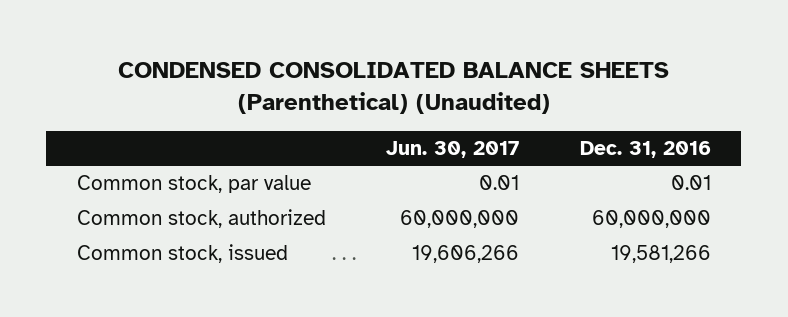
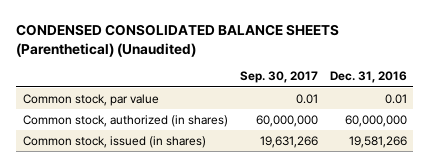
[386,140,520,158] Jun. 30, 2017 -> none
none -> [239,71,318,84] Sep. 30, 2017
[76,209,326,229] Common stock, authorized -> [22,114,228,127] Common stock, authorized (in shares)
[76,244,288,264] Common stock, issued -> [22,135,206,148] Common stock, issued (in shares)

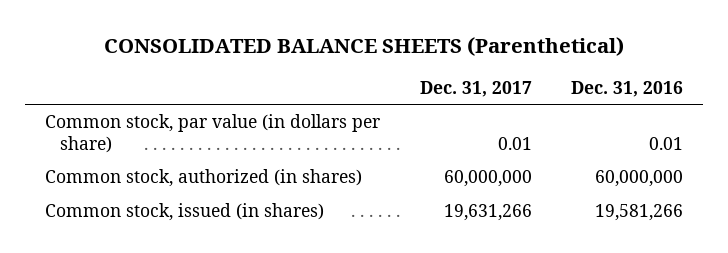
[16,24,340,57] CONDENSED CONSOLIDATED BALANCE SHEETS (Parenthetical) (Unaudited) -> [104,36,625,56] CONSOLIDATED BALANCE SHEETS (Parenthetical)
[239,71,318,84] Sep. 30, 2017 -> none
none -> [419,80,532,97] Dec. 31, 2017
[22,93,159,106] Common stock, par value -> [45,114,381,153] Common stock, par value (in dollars per share)

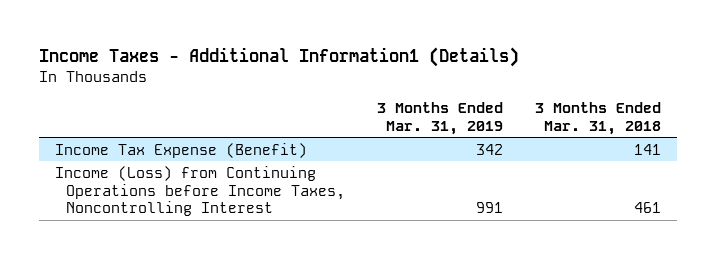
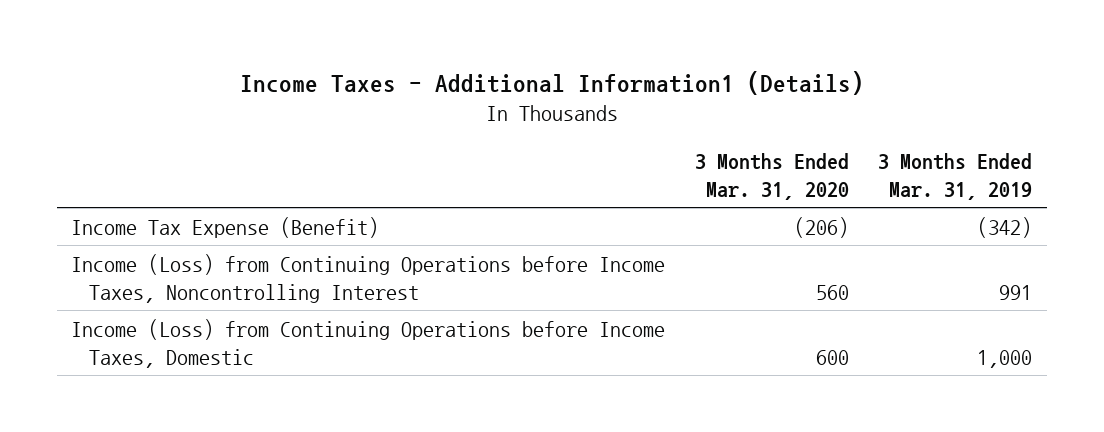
[534,101,661,135] 3 Months Ended Mar. 31, 2018 -> none
none -> [694,152,849,200] 3 Months Ended Mar. 31, 2020
[476,143,504,155] 342 -> [977,216,1033,238] (342)
none -> [71,318,666,368] Income (Loss) from Continuing Operations before Income Taxes, Domestic

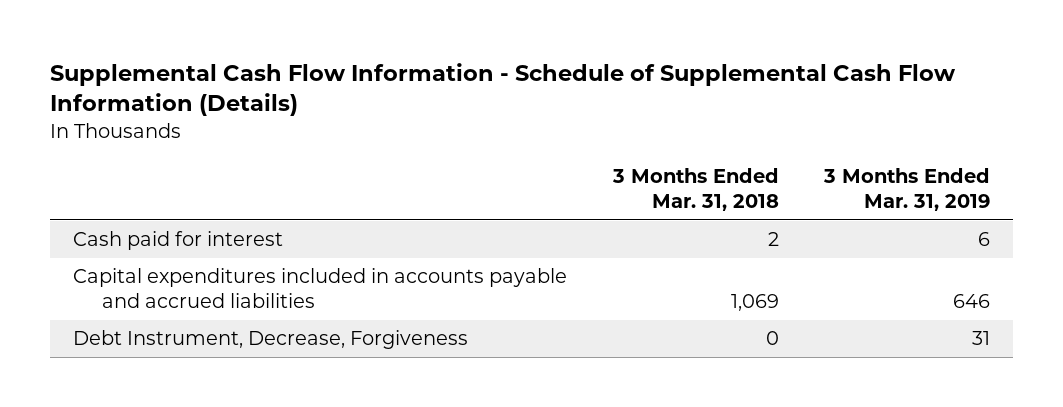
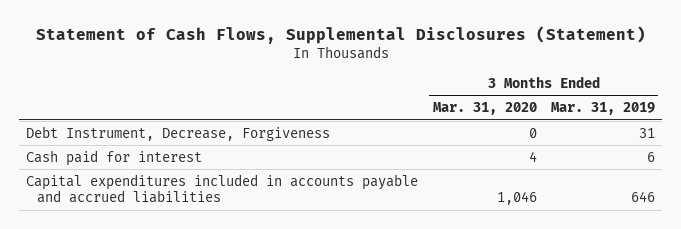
[50,62,957,117] Supplemental Cash Flow Information - Schedule of Supplemental Cash Flow Information (Details) -> [35,26,646,45] Statement of Cash Flows, Supplemental Disclosures (Statement)
[611,168,779,212] 3 Months Ended Mar. 31, 2018 -> none
none -> [432,102,537,116] Mar. 31, 2020
[73,330,469,350] Debt Instrument, Decrease, Forgiveness -> [26,125,331,141] Debt Instrument, Decrease, Forgiveness

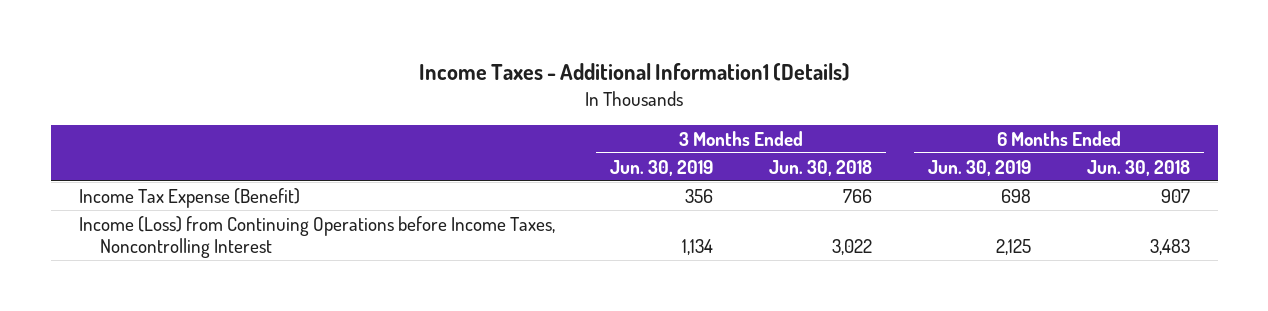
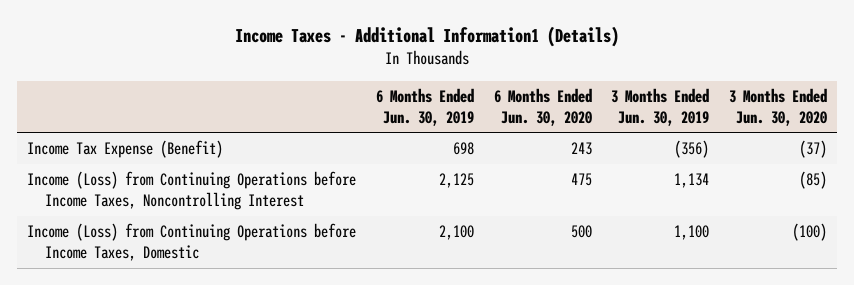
[769,159,873,176] Jun. 30, 2018 -> none
[1086,159,1190,176] Jun. 30, 2018 -> none
none -> [493,87,592,126] 6 Months Ended Jun. 30, 2020
none -> [729,87,828,126] 3 Months Ended Jun. 30, 2020
[685,188,714,203] 356 -> [674,139,710,158] (356)
none -> [26,222,356,262] Income (Loss) from Continuing Operations before Income Taxes, Domestic

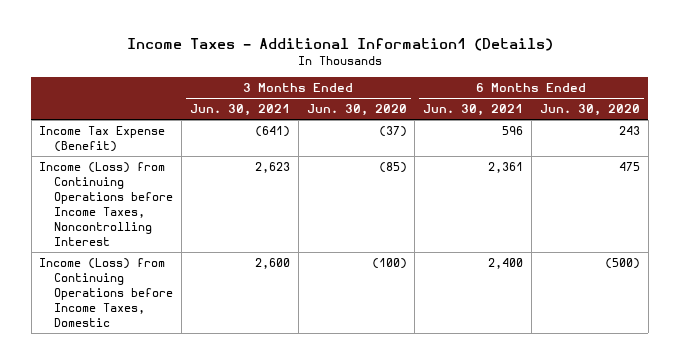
[375,87,474,126] 6 Months Ended Jun. 30, 2019 -> none
[611,87,710,126] 3 Months Ended Jun. 30, 2019 -> none
none -> [189,104,290,117] Jun. 30, 2021
none -> [423,104,524,117] Jun. 30, 2021
[570,224,592,238] 500 -> [604,258,640,270] (500)

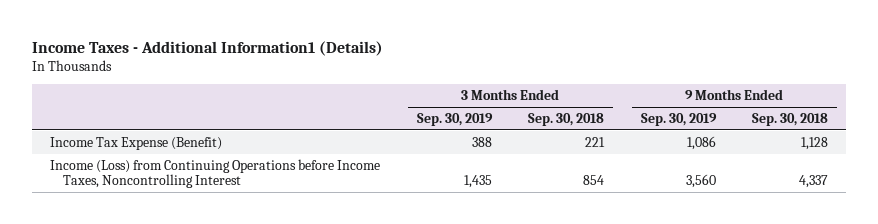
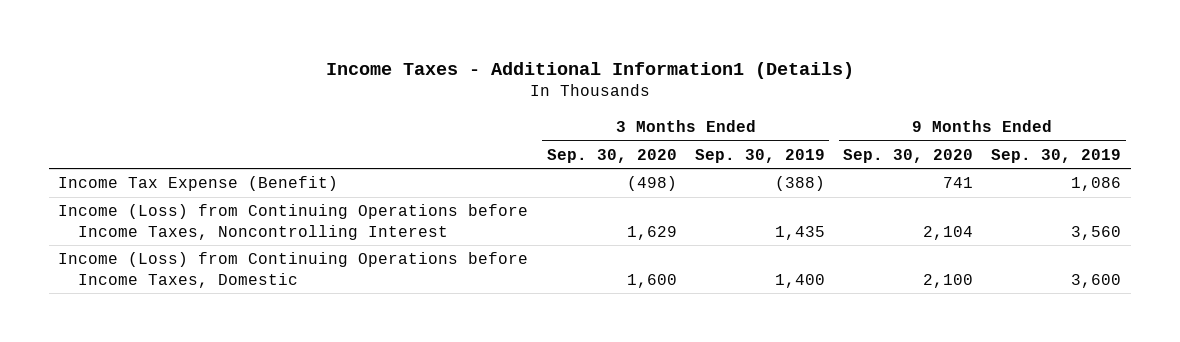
[528,113,605,127] Sep. 30, 2018 -> none
[752,113,829,127] Sep. 30, 2018 -> none
none -> [546,148,677,163] Sep. 30, 2020
none -> [843,148,974,163] Sep. 30, 2020
[471,136,492,147] 388 -> [774,176,825,192] (388)
none -> [58,252,529,288] Income (Loss) from Continuing Operations before Income Taxes, Domestic

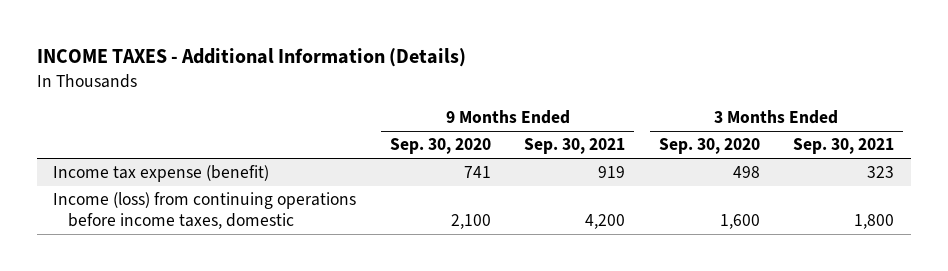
[325,61,854,79] Income Taxes - Additional Information1 (Details) -> [36,48,466,68] INCOME TAXES - Additional Information (Details)
[694,148,825,163] Sep. 30, 2019 -> none
[991,148,1122,163] Sep. 30, 2019 -> none
none -> [524,138,626,155] Sep. 30, 2021
none -> [793,138,895,155] Sep. 30, 2021
[58,204,529,240] Income (Loss) from Continuing Operations before Income Taxes, Noncontrolling Interest -> none
[58,176,339,192] Income Tax Expense (Benefit) -> [53,165,270,183] Income tax expense (benefit)
[626,176,677,192] (498) -> [732,166,760,179] 498
[58,252,529,288] Income (Loss) from Continuing Operations before Income Taxes, Domestic -> [53,192,357,230] Income (loss) from continuing operations before income taxes, domestic

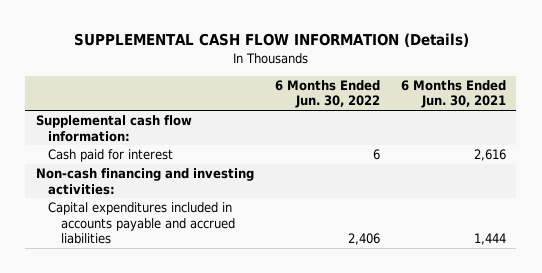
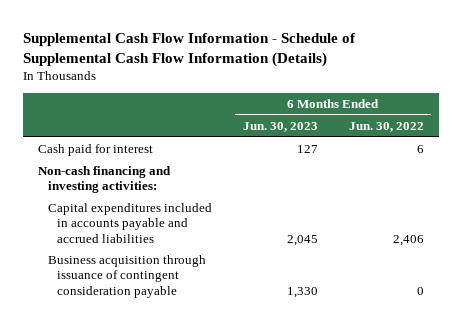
[73,33,469,48] SUPPLEMENTAL CASH FLOW INFORMATION (Details) -> [22,32,356,67] Supplemental Cash Flow Information - Schedule of Supplemental Cash Flow Information (Details)
[400,79,506,109] 6 Months Ended Jun. 30, 2021 -> none
none -> [242,122,318,133] Jun. 30, 2023
[35,115,192,142] Supplemental cash flow information: -> none
none -> [47,255,206,298] Business acquisition through issuance of contingent consideration payable

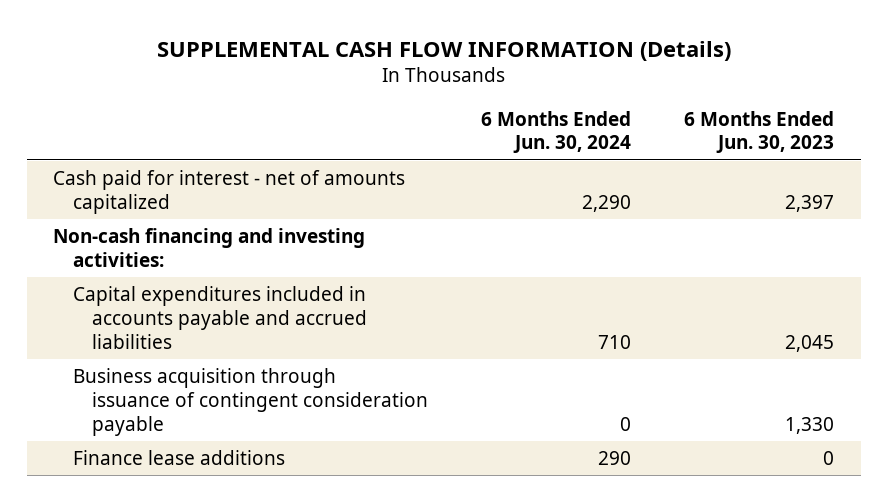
[22,32,356,67] Supplemental Cash Flow Information - Schedule of Supplemental Cash Flow Information (Details) -> [156,40,731,61] SUPPLEMENTAL CASH FLOW INFORMATION (Details)
[348,122,424,133] Jun. 30, 2022 -> none
none -> [481,110,632,154] 6 Months Ended Jun. 30, 2024
[38,144,154,157] Cash paid for interest -> [53,170,406,214] Cash paid for interest - net of amounts capitalized
[296,145,318,154] 127 -> [785,194,835,212] 2,397
none -> [72,450,285,466] Finance lease additions

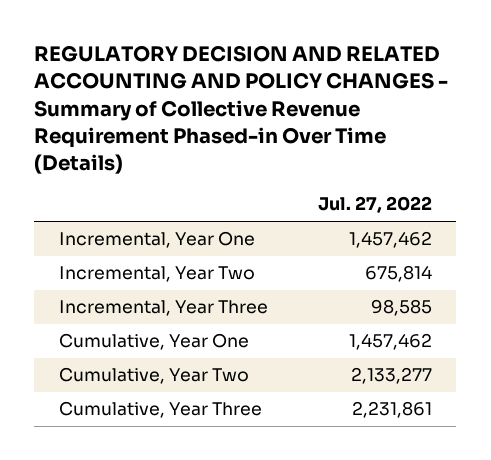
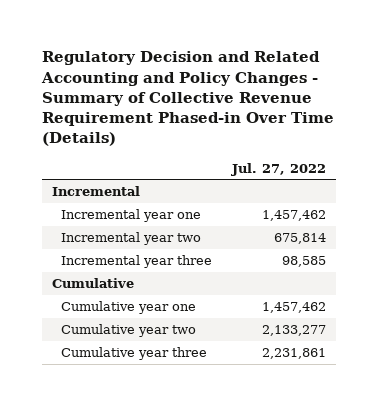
[34,45,449,174] REGULATORY DECISION AND RELATED ACCOUNTING AND POLICY CHANGES - Summary of Collective Revenue Requirement Phased-in Over Time (Details) -> [40,51,334,147] Regulatory Decision and Related Accounting and Policy Changes - Summary of Collective Revenue Requirement Phased-in Over Time (Details)
none -> [51,186,140,197] Incremental
[58,231,255,249] Incremental, Year One -> [61,209,202,223] Incremental year one
[58,266,255,283] Incremental, Year Two -> [61,232,202,246] Incremental year two
[58,300,268,317] Incremental, Year Three -> [61,255,213,269] Incremental year three
none -> [51,278,134,289] Cumulative
[58,333,249,351] Cumulative, Year One -> [61,301,197,315] Cumulative year one
[58,367,249,385] Cumulative, Year Two -> [61,324,197,338] Cumulative year two
[58,401,262,419] Cumulative, Year Three -> [61,347,208,361] Cumulative year three

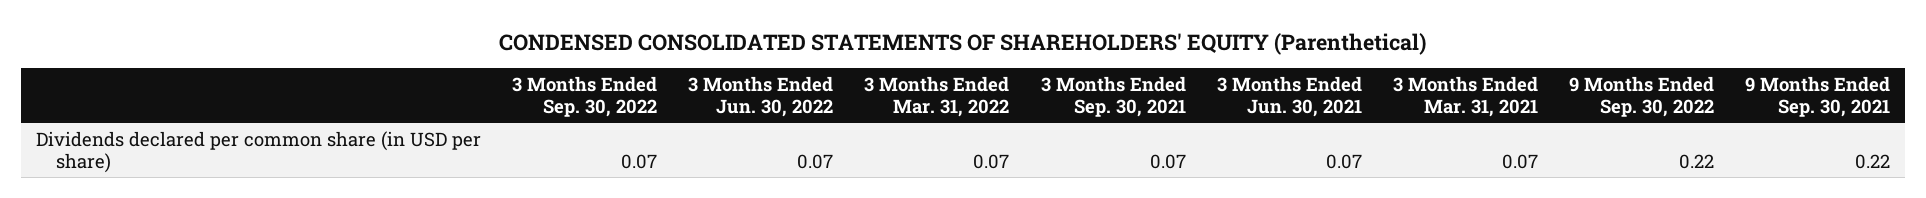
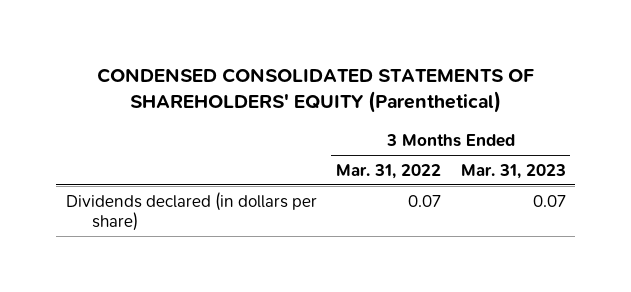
[512,75,658,117] 3 Months Ended Sep. 30, 2022 -> none
[688,75,834,117] 3 Months Ended Jun. 30, 2022 -> none
[1040,75,1186,117] 3 Months Ended Sep. 30, 2021 -> none
[1216,75,1362,117] 3 Months Ended Jun. 30, 2021 -> none
[1392,75,1538,117] 3 Months Ended Mar. 31, 2021 -> none
[1568,75,1714,117] 9 Months Ended Sep. 30, 2022 -> none
[1744,75,1890,117] 9 Months Ended Sep. 30, 2021 -> none
none -> [460,163,566,179] Mar. 31, 2023
[36,130,482,173] Dividends declared per common share (in USD per share) -> [65,191,317,231] Dividends declared (in dollars per share)

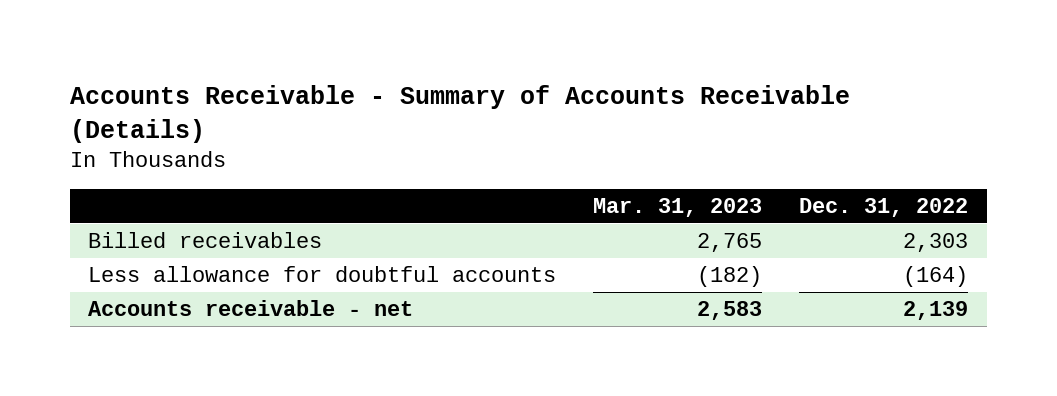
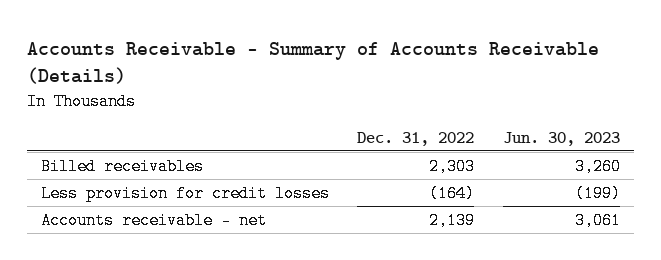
[593,197,763,217] Mar. 31, 2023 -> none
none -> [502,131,620,146] Jun. 30, 2023
[88,266,557,283] Less allowance for doubtful accounts -> [41,184,331,202] Less provision for credit losses

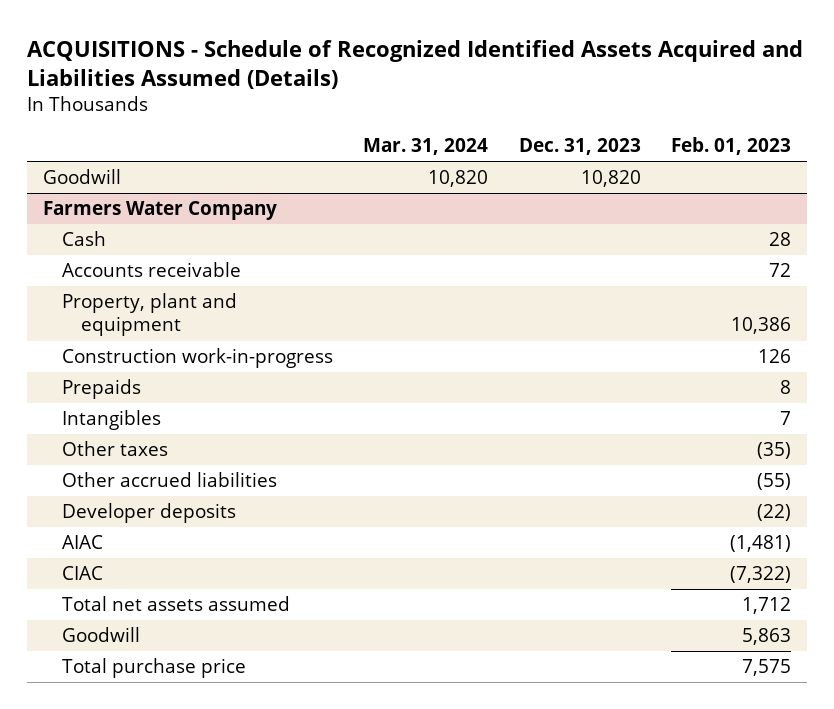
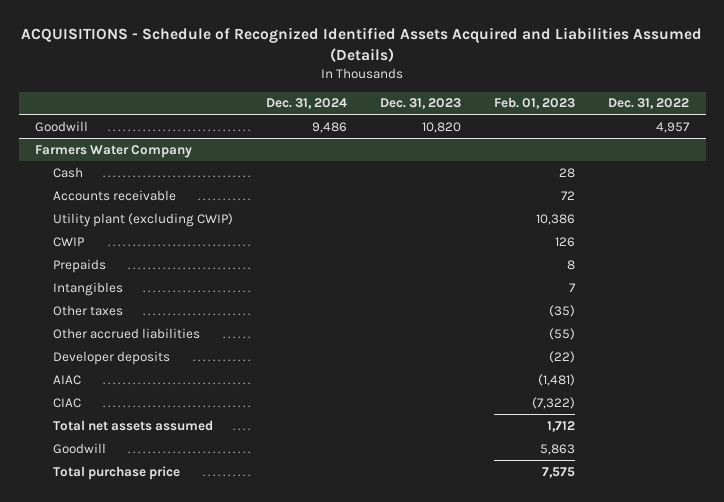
[363,138,489,156] Mar. 31, 2024 -> none
none -> [266,98,348,110] Dec. 31, 2024
none -> [608,98,690,110] Dec. 31, 2022
[61,293,237,337] Property, plant and equipment -> [53,212,234,227] Utility plant (excluding CWIP)
[61,348,333,369] Construction work-in-progress -> [53,236,85,247] CWIP

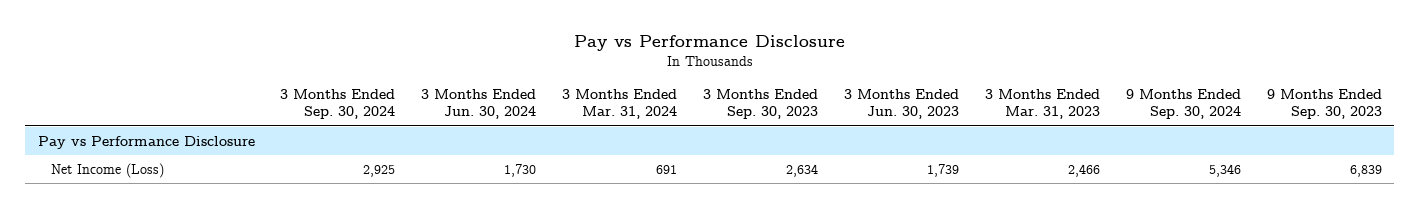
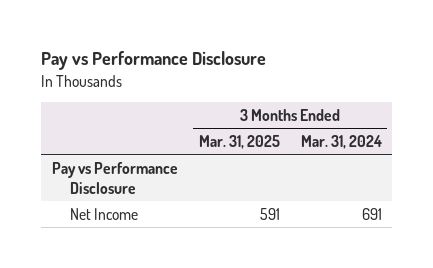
[280,88,396,120] 3 Months Ended Sep. 30, 2024 -> none
[421,88,537,120] 3 Months Ended Jun. 30, 2024 -> none
[703,88,819,120] 3 Months Ended Sep. 30, 2023 -> none
[843,88,959,120] 3 Months Ended Jun. 30, 2023 -> none
[984,88,1100,120] 3 Months Ended Mar. 31, 2023 -> none
[1125,88,1241,120] 9 Months Ended Sep. 30, 2024 -> none
[1266,88,1382,120] 9 Months Ended Sep. 30, 2023 -> none
none -> [198,134,280,149] Mar. 31, 2025
[51,162,165,178] Net Income (Loss) -> [69,207,138,220] Net Income

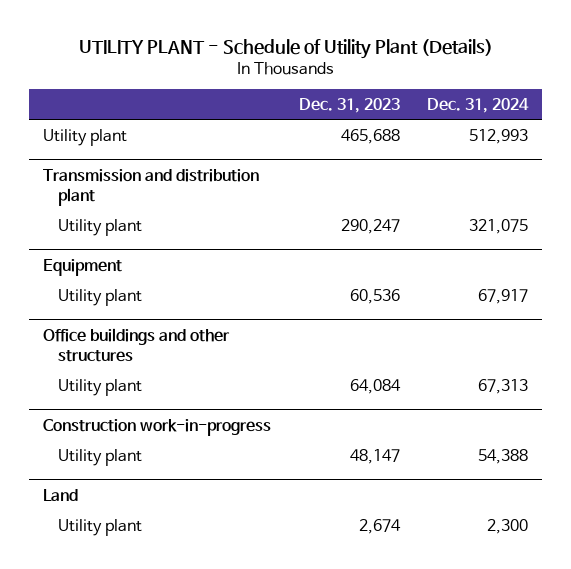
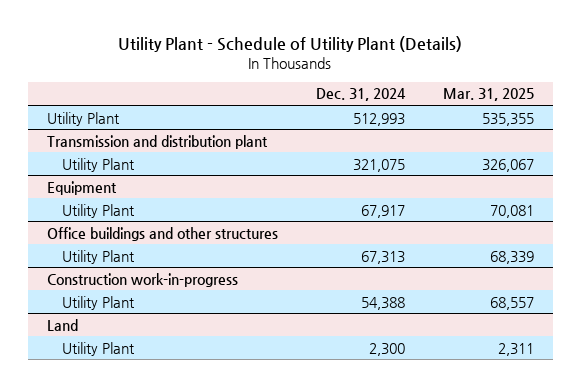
[78,39,493,60] UTILITY PLANT - Schedule of Utility Plant (Details) -> [118,36,463,53] Utility Plant - Schedule of Utility Plant (Details)
[298,97,400,113] Dec. 31, 2023 -> none
none -> [443,88,535,102] Mar. 31, 2025
[42,128,127,146] Utility plant -> [46,111,120,126] Utility Plant
[58,218,143,236] Utility plant -> [62,157,136,172] Utility Plant
[58,288,143,306] Utility plant -> [62,203,136,218] Utility Plant
[58,378,143,396] Utility plant -> [62,249,136,264] Utility Plant
[58,448,143,466] Utility plant -> [62,295,136,310] Utility Plant
[58,518,143,536] Utility plant -> [62,341,136,356] Utility Plant

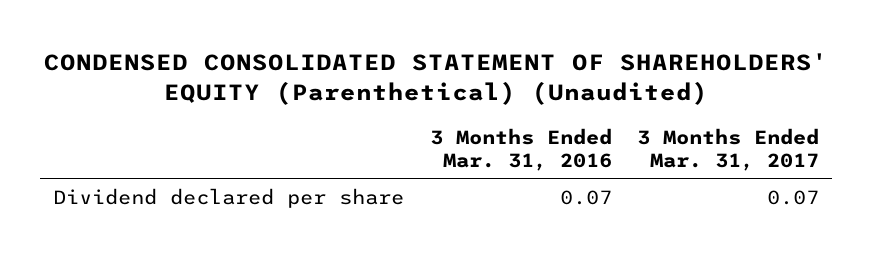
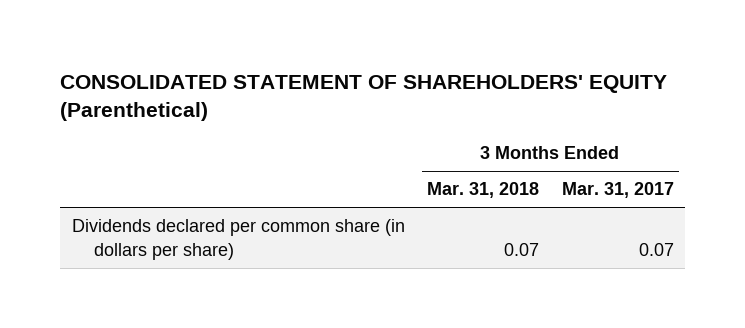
[44,53,829,106] CONDENSED CONSOLIDATED STATEMENT OF SHAREHOLDERS' EQUITY (Parenthetical) (Unaudited) -> [60,74,668,121] CONSOLIDATED STATEMENT OF SHAREHOLDERS' EQUITY (Parenthetical)
[429,127,612,172] 3 Months Ended Mar. 31, 2016 -> none
none -> [427,182,540,199] Mar. 31, 2018
[53,187,405,208] Dividend declared per share -> [71,219,405,260] Dividends declared per common share (in dollars per share)

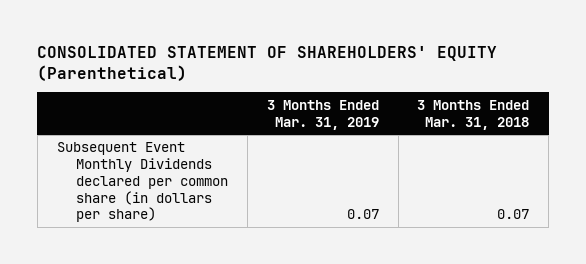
[561,182,674,199] Mar. 31, 2017 -> none
none -> [266,99,379,130] 3 Months Ended Mar. 31, 2019
[71,219,405,260] Dividends declared per common share (in dollars per share) -> [56,142,229,223] Subsequent Event Monthly Dividends declared per common share (in dollars per share)

